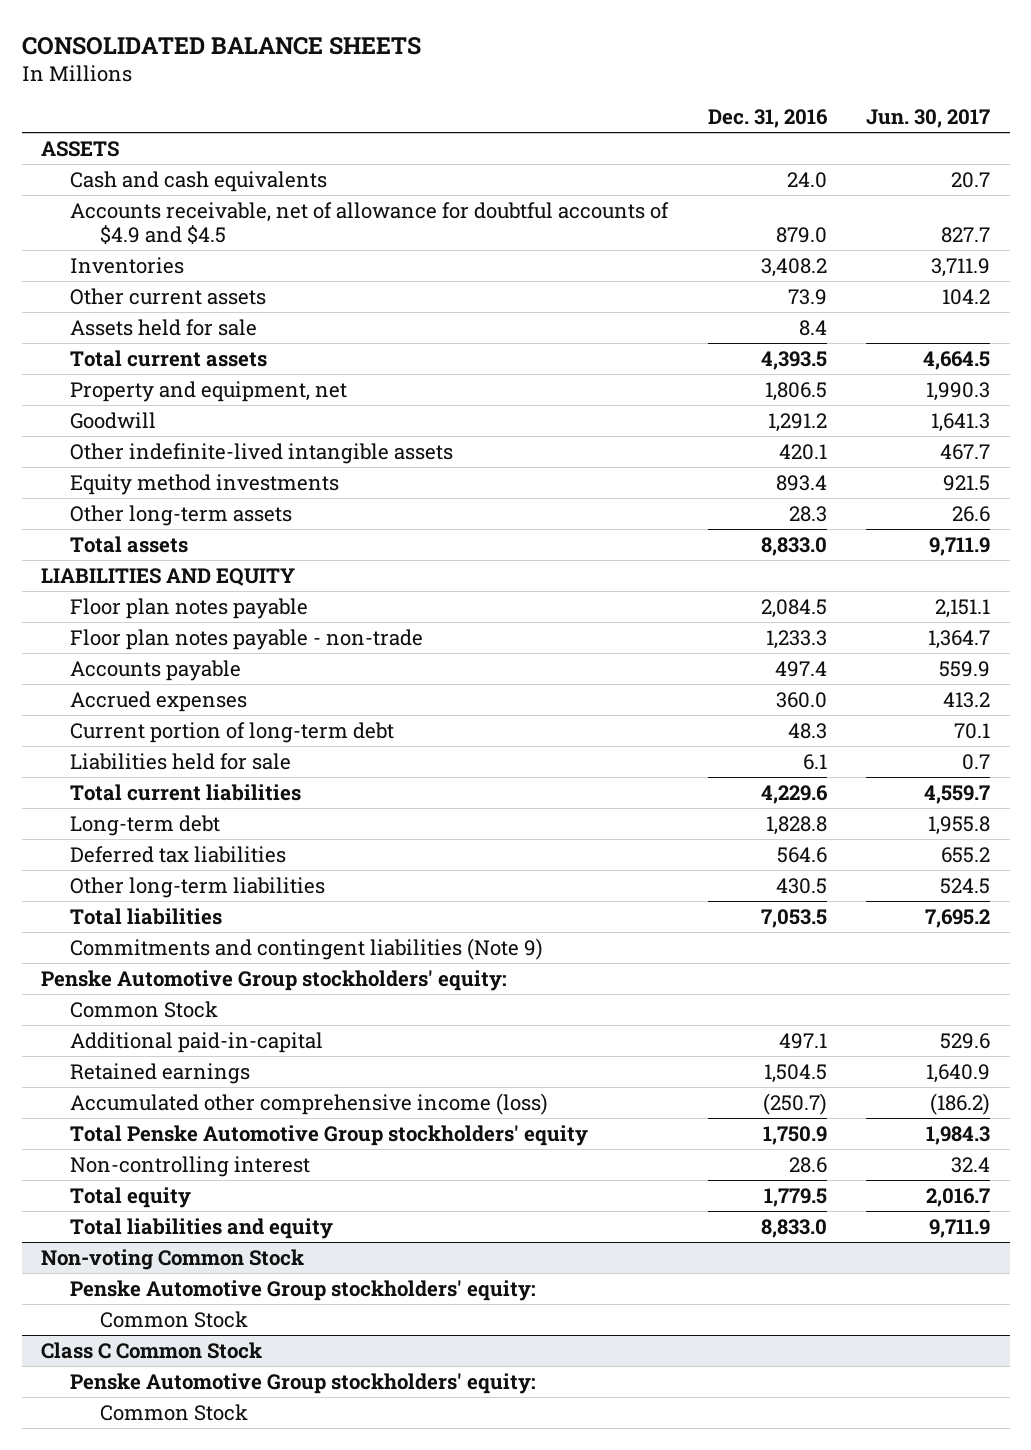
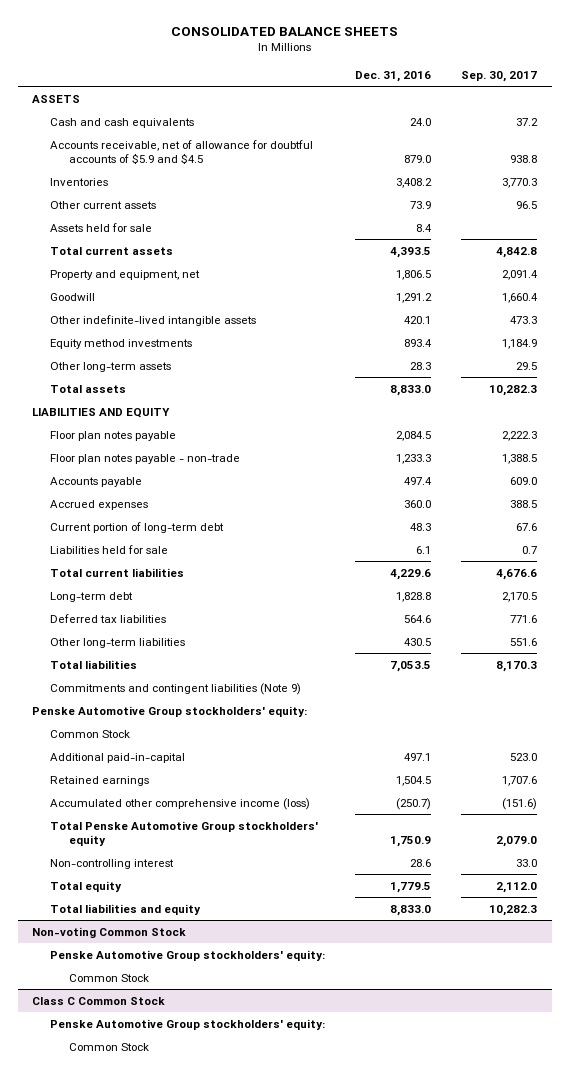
[865,109,990,129] Jun. 30, 2017 -> none
none -> [460,70,537,82] Sep. 30, 2017
[70,201,670,245] Accounts receivable, net of allowance for doubtful accounts of $4.9 and $4.5 -> [50,139,314,164] Accounts receivable, net of allowance for doubtful accounts of $5.9 and $4.5

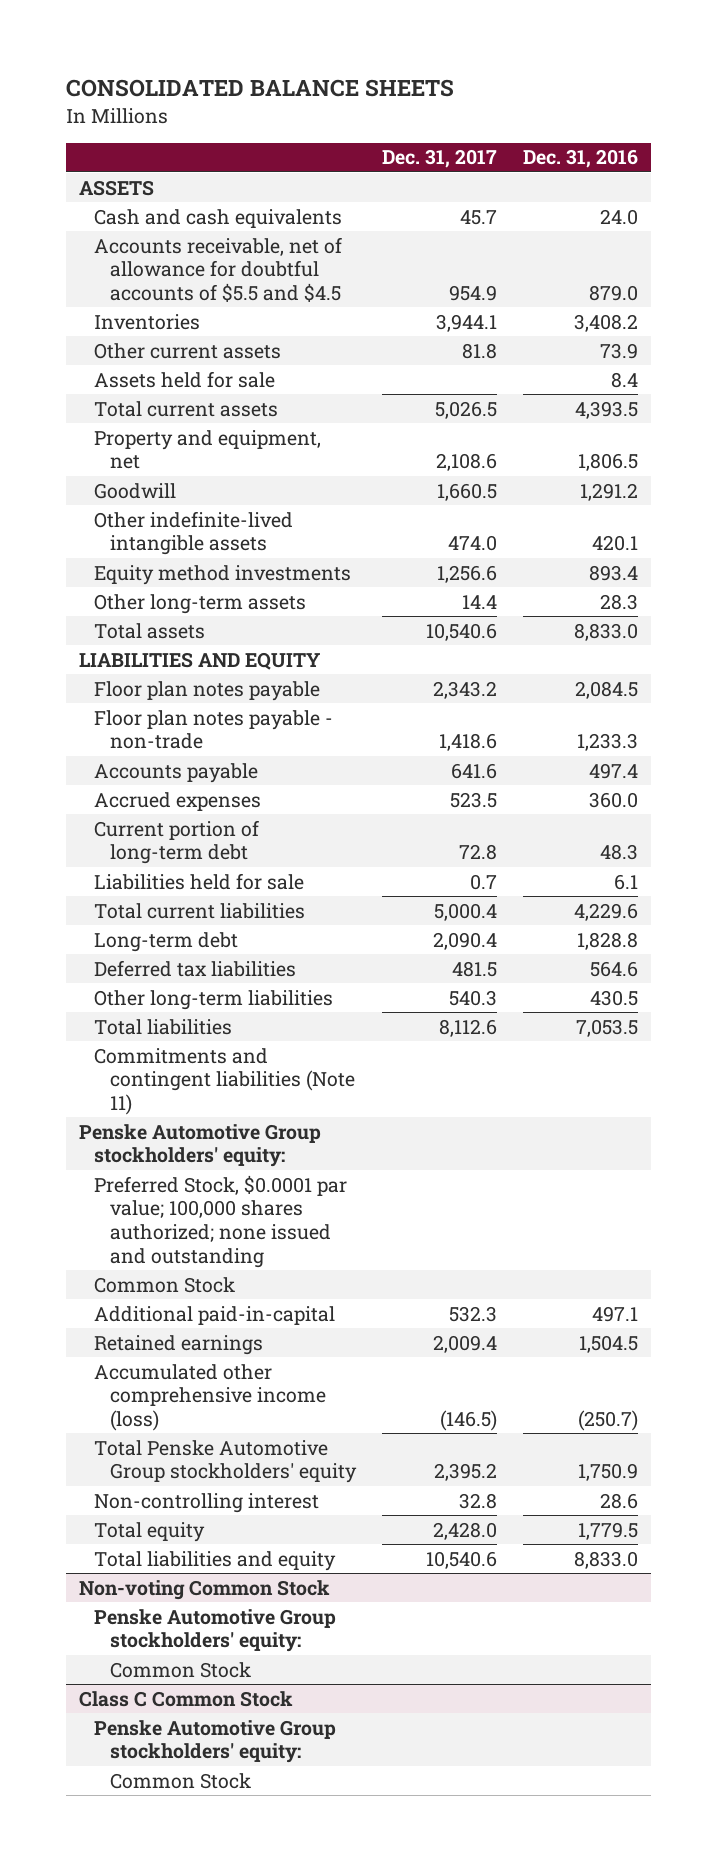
[460,70,537,82] Sep. 30, 2017 -> none
none -> [381,149,497,169] Dec. 31, 2017
[50,139,314,164] Accounts receivable, net of allowance for doubtful accounts of $5.9 and $4.5 -> [94,236,343,303] Accounts receivable, net of allowance for doubtful accounts of $5.5 and $4.5
[50,682,302,695] Commitments and contingent liabilities (Note 9) -> [94,1047,355,1116] Commitments and contingent liabilities (Note 11)
none -> [94,1174,348,1268] Preferred Stock, $0.0001 par value; 100,000 shares authorized; none issued and outstanding

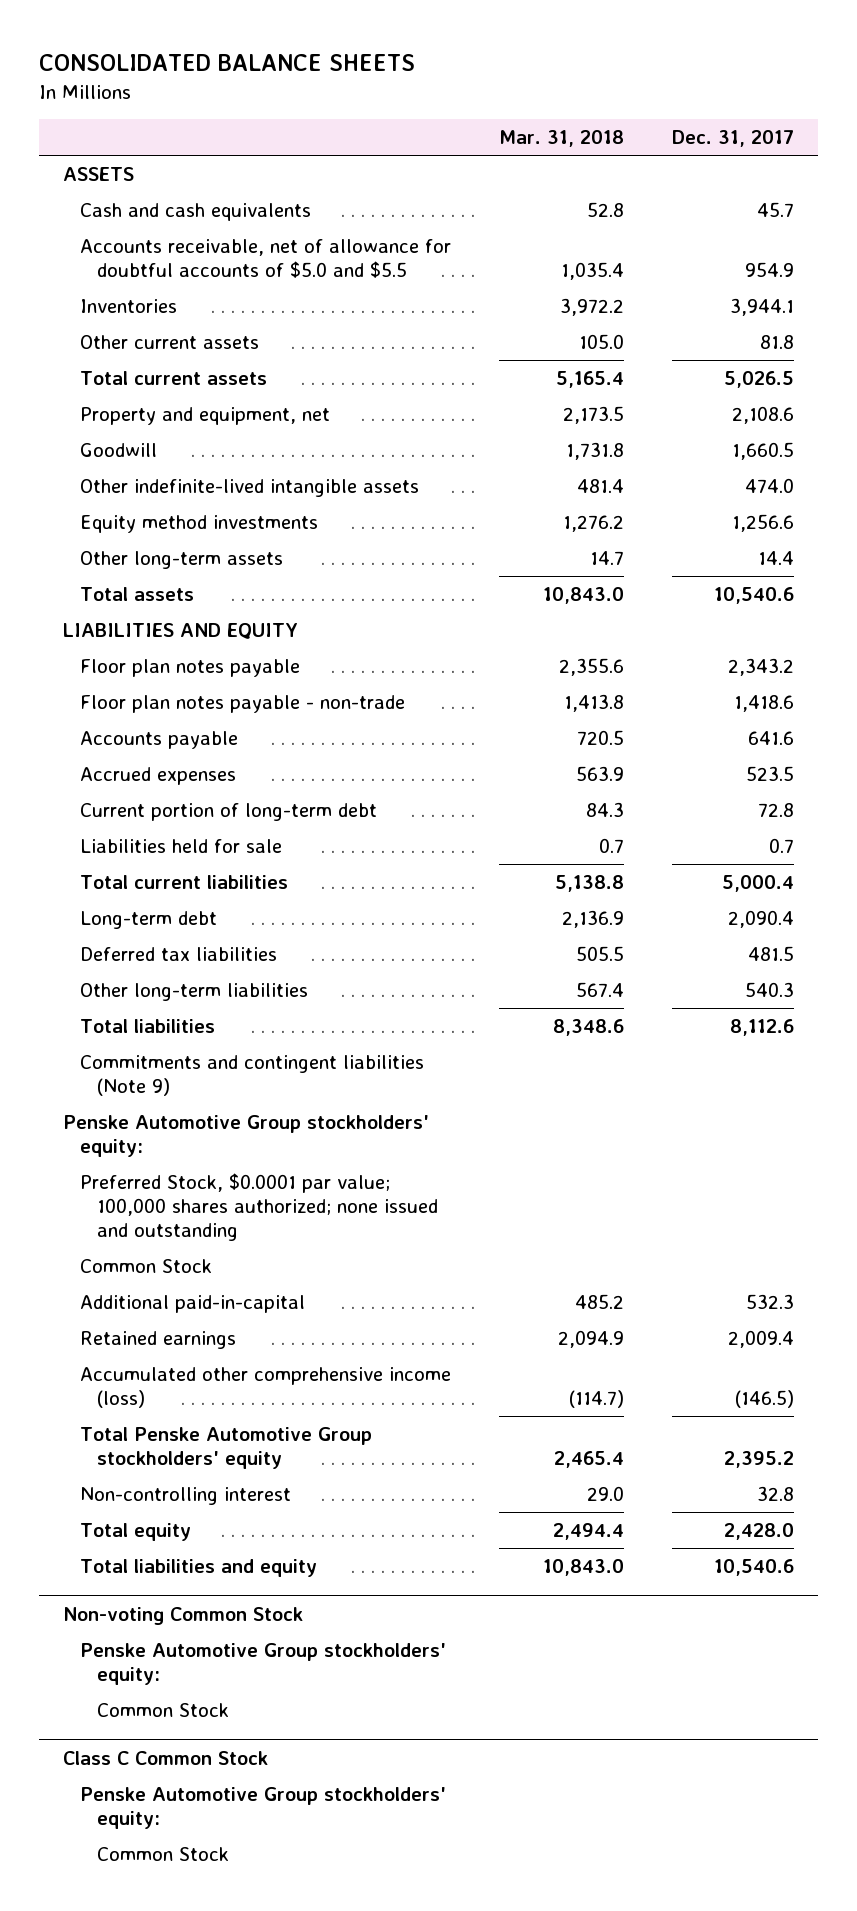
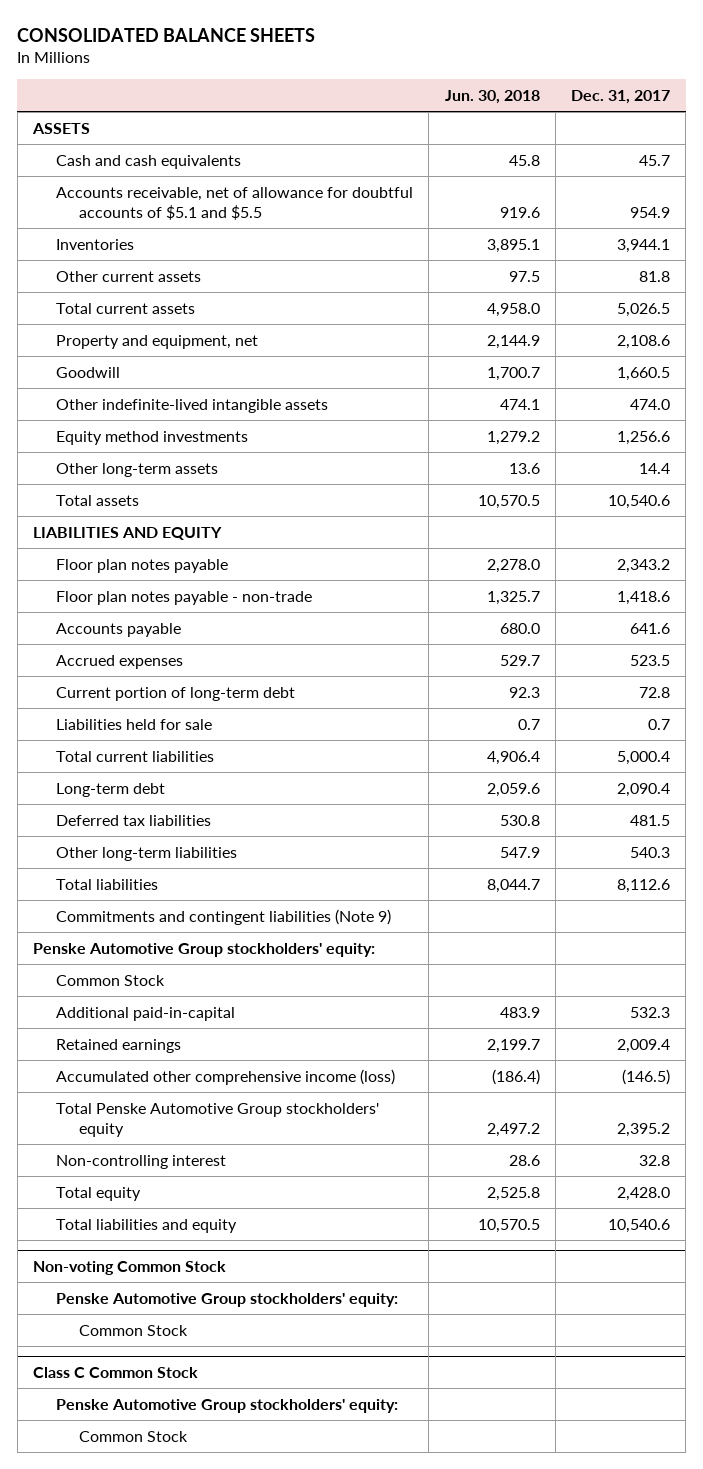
[498,130,624,148] Mar. 31, 2018 -> none
none -> [444,89,540,104] Jun. 30, 2018
[79,238,451,278] Accounts receivable, net of allowance for doubtful accounts of $5.0 and $5.5 -> [56,186,414,220] Accounts receivable, net of allowance for doubtful accounts of $5.1 and $5.5
[79,1172,438,1241] Preferred Stock, $0.0001 par value; 100,000 shares authorized; none issued and outstanding -> none

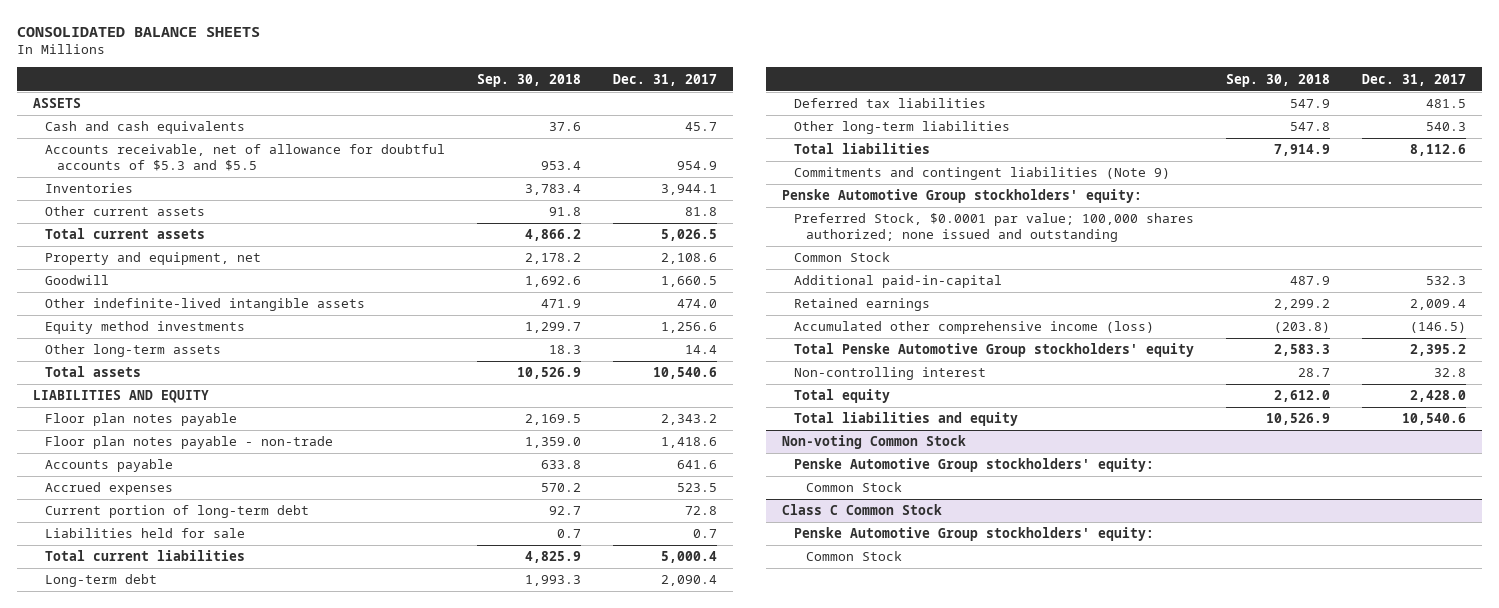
[444,89,540,104] Jun. 30, 2018 -> none
none -> [476,73,581,87] Sep. 30, 2018
[56,186,414,220] Accounts receivable, net of allowance for doubtful accounts of $5.1 and $5.5 -> [44,144,445,171] Accounts receivable, net of allowance for doubtful accounts of $5.3 and $5.5
none -> [793,213,1194,242] Preferred Stock, $0.0001 par value; 100,000 shares authorized; none issued and outstanding

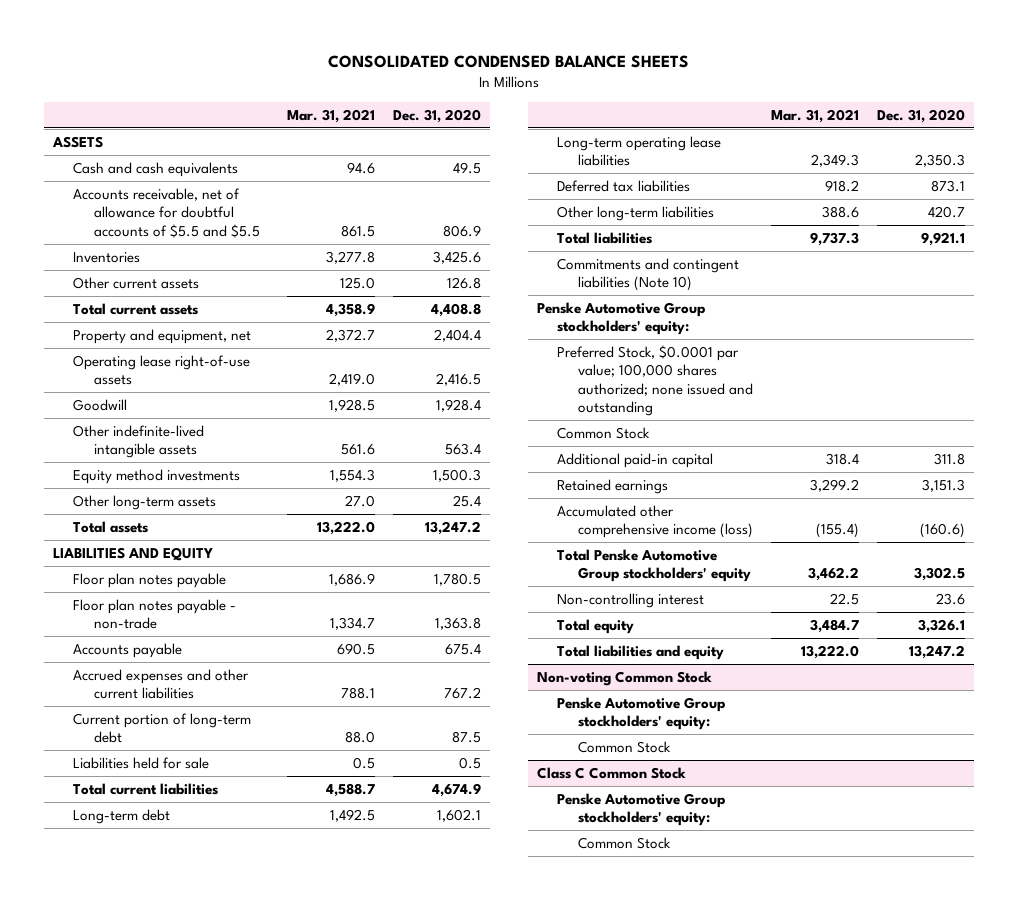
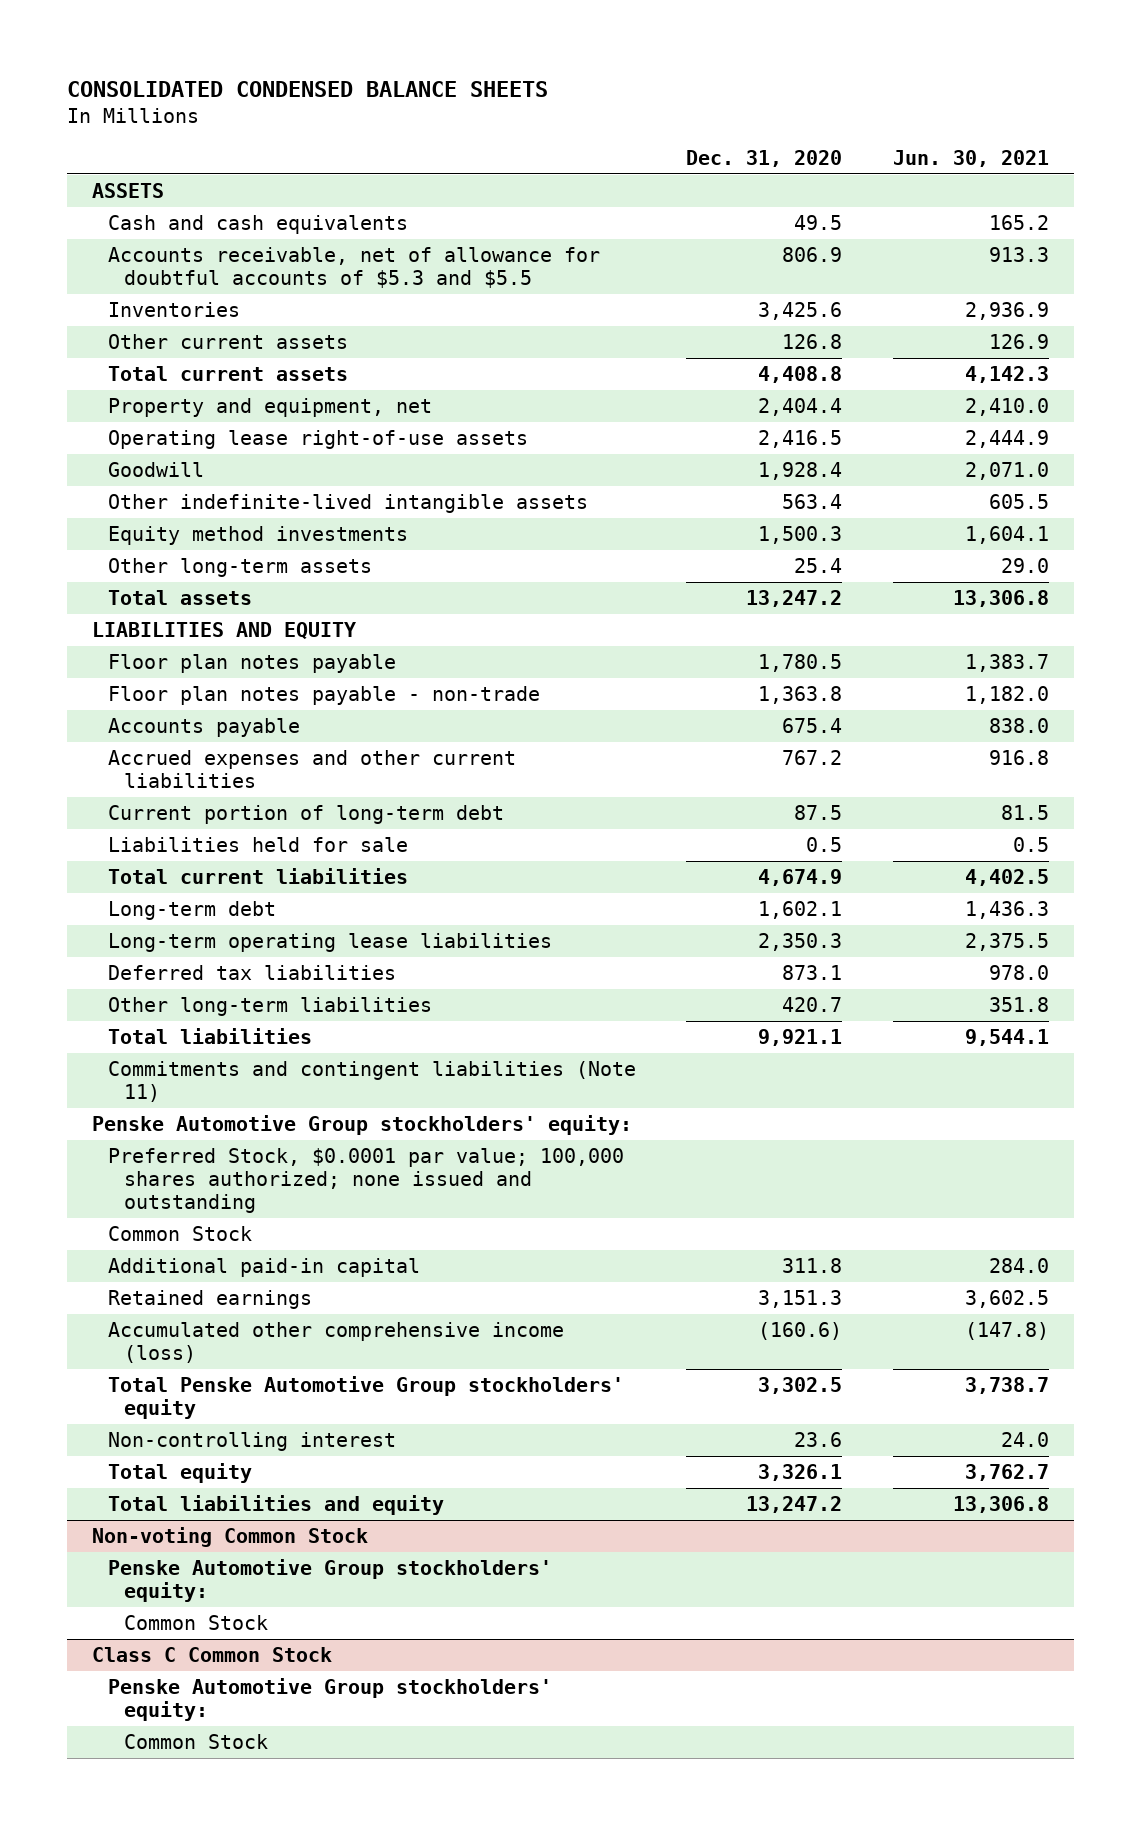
[286,109,375,124] Mar. 31, 2021 -> none
none -> [892,149,1049,167] Jun. 30, 2021
[73,187,260,238] Accounts receivable, net of allowance for doubtful accounts of $5.5 and $5.5 -> [107,246,600,289] Accounts receivable, net of allowance for doubtful accounts of $5.3 and $5.5
[557,257,740,292] Commitments and contingent liabilities (Note 10) -> [107,1060,636,1103] Commitments and contingent liabilities (Note 11)

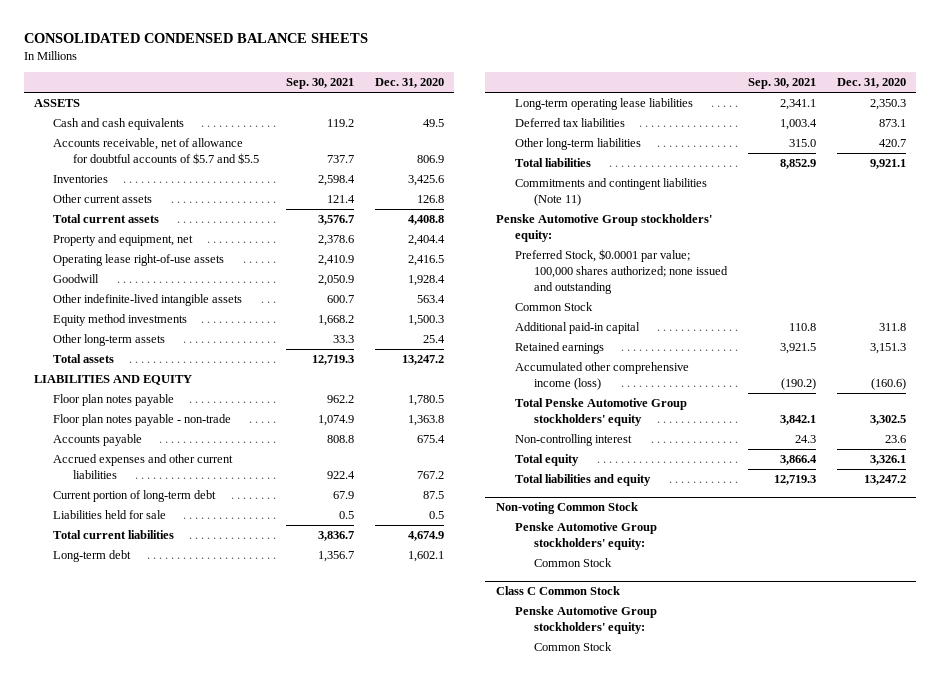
[892,149,1049,167] Jun. 30, 2021 -> none
none -> [286,78,355,90] Sep. 30, 2021
[107,246,600,289] Accounts receivable, net of allowance for doubtful accounts of $5.3 and $5.5 -> [53,138,259,165] Accounts receivable, net of allowance for doubtful accounts of $5.7 and $5.5

